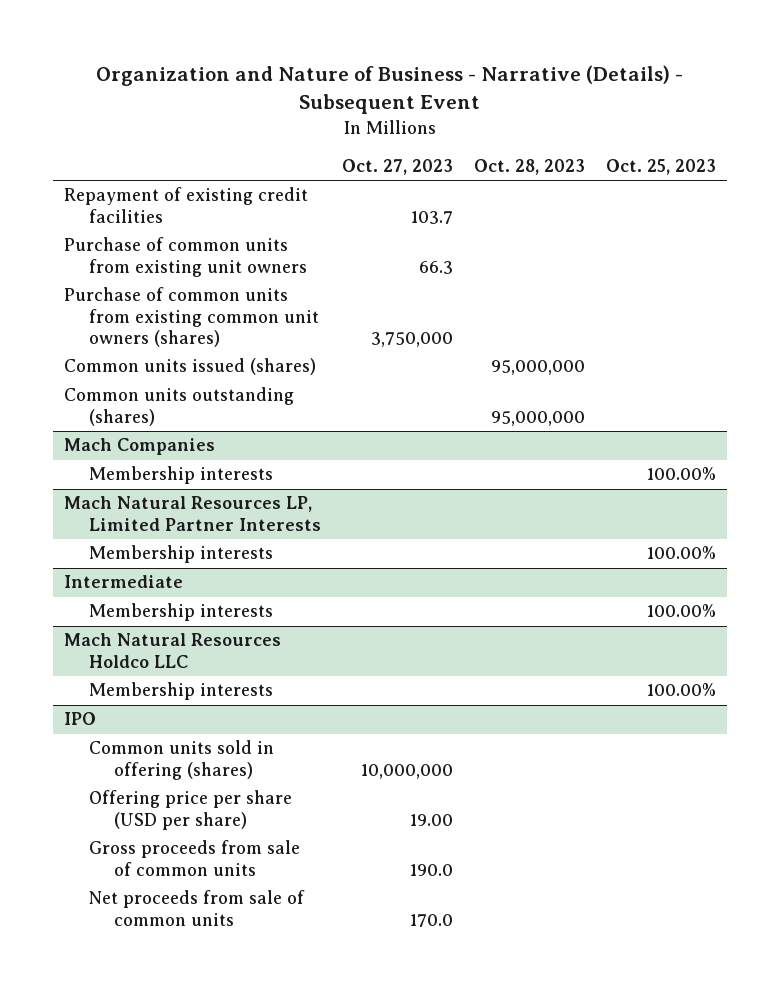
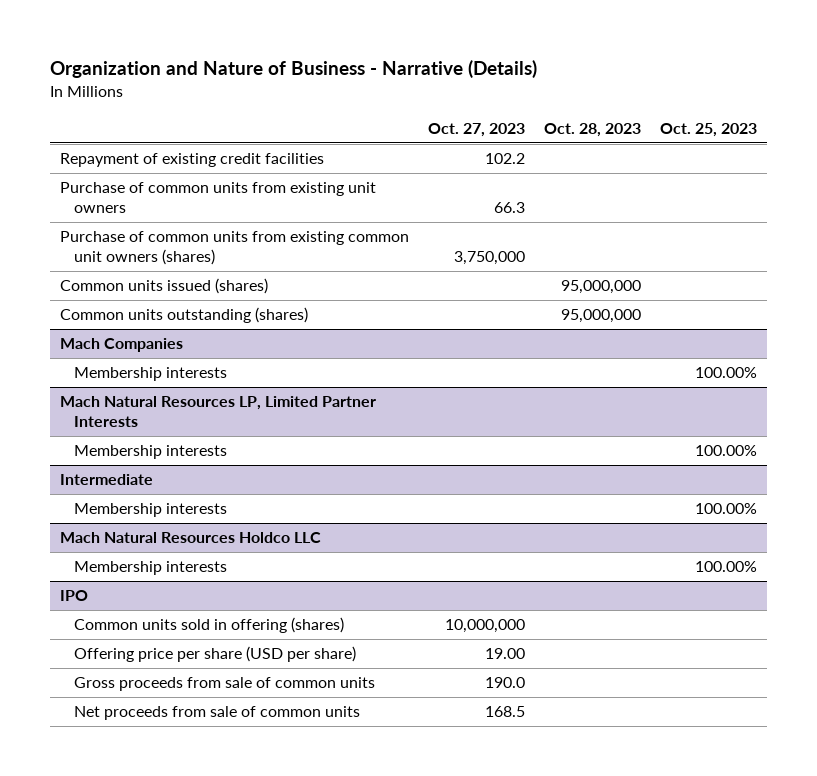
[96,65,684,115] Organization and Nature of Business - Narrative (Details) - Subsequent Event -> [50,60,538,79] Organization and Nature of Business - Narrative (Details)
[410,210,454,224] 103.7 -> [485,153,526,165] 102.2
[409,913,454,927] 170.0 -> [485,706,526,718] 168.5

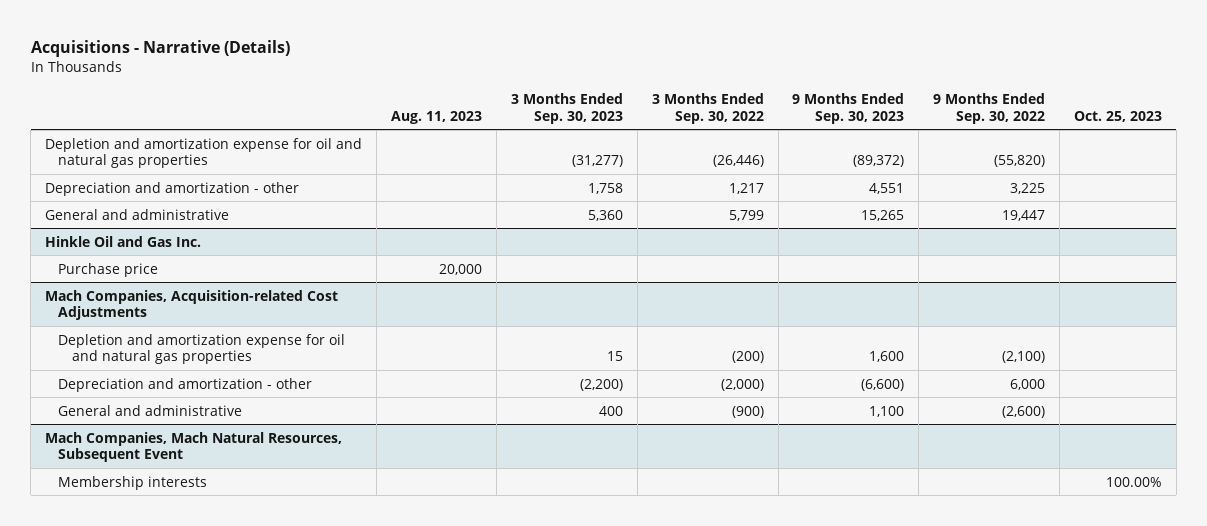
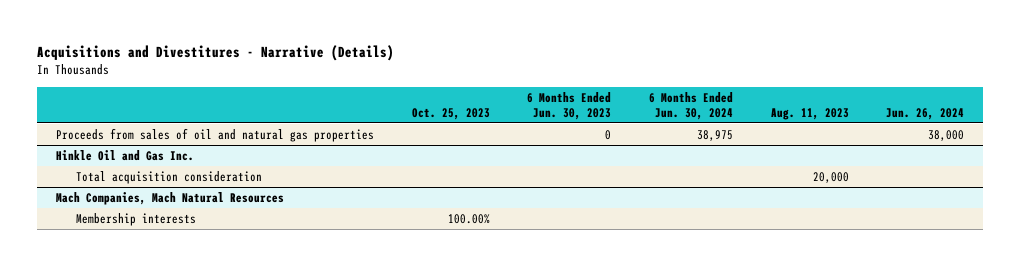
[30,39,290,57] Acquisitions - Narrative (Details) -> [37,44,395,61] Acquisitions and Divestitures - Narrative (Details)
[510,93,623,124] 3 Months Ended Sep. 30, 2023 -> none
[651,93,764,124] 3 Months Ended Sep. 30, 2022 -> none
[792,93,905,124] 9 Months Ended Sep. 30, 2023 -> none
[933,93,1046,124] 9 Months Ended Sep. 30, 2022 -> none
none -> [527,91,612,120] 6 Months Ended Jun. 30, 2023
none -> [648,91,733,120] 6 Months Ended Jun. 30, 2024
none -> [886,107,965,120] Jun. 26, 2024
[45,137,363,169] Depletion and amortization expense for oil and natural gas properties -> none
[45,181,300,196] Depreciation and amortization - other -> none
[45,208,230,220] General and administrative -> none
none -> [56,128,375,143] Proceeds from sales of oil and natural gas properties
[45,289,339,321] Mach Companies, Acquisition-related Cost Adjustments -> none
[58,333,346,365] Depletion and amortization expense for oil and natural gas properties -> none
[58,377,313,392] Depreciation and amortization - other -> none
[58,404,243,416] General and administrative -> none
[58,262,159,277] Purchase price -> [76,171,263,185] Total acquisition consideration
[45,431,343,463] Mach Companies, Mach Natural Resources, Subsequent Event -> [56,192,285,206] Mach Companies, Mach Natural Resources

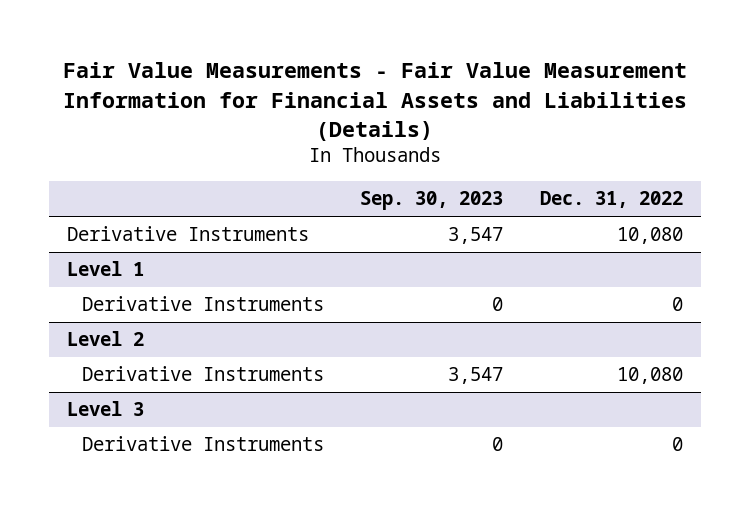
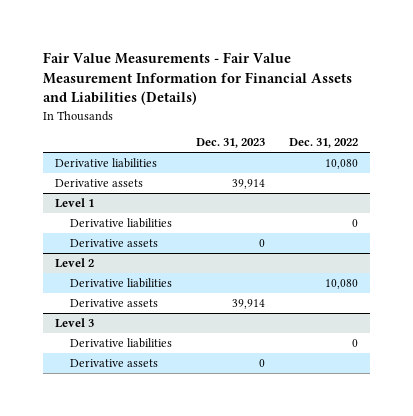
[360,191,504,211] Sep. 30, 2023 -> none
none -> [195,138,265,149] Dec. 31, 2023
[67,226,310,242] Derivative Instruments -> [55,157,158,168] Derivative liabilities
none -> [55,178,144,187] Derivative assets
[82,296,325,312] Derivative Instruments -> [69,217,172,228] Derivative liabilities
none -> [69,238,158,247] Derivative assets
[82,366,325,382] Derivative Instruments -> [69,277,172,288] Derivative liabilities
none -> [69,298,158,307] Derivative assets
[82,436,325,452] Derivative Instruments -> [69,337,172,348] Derivative liabilities
none -> [69,358,158,367] Derivative assets

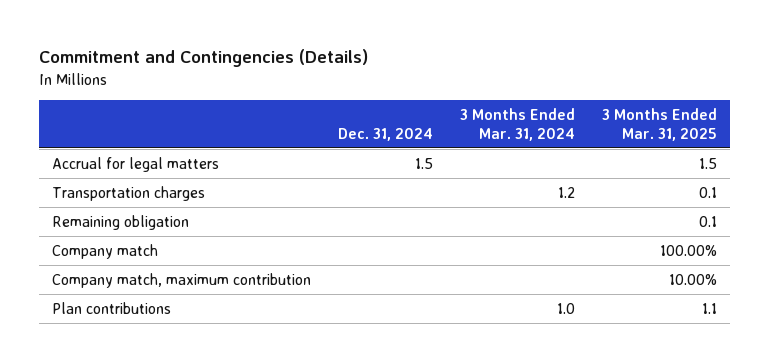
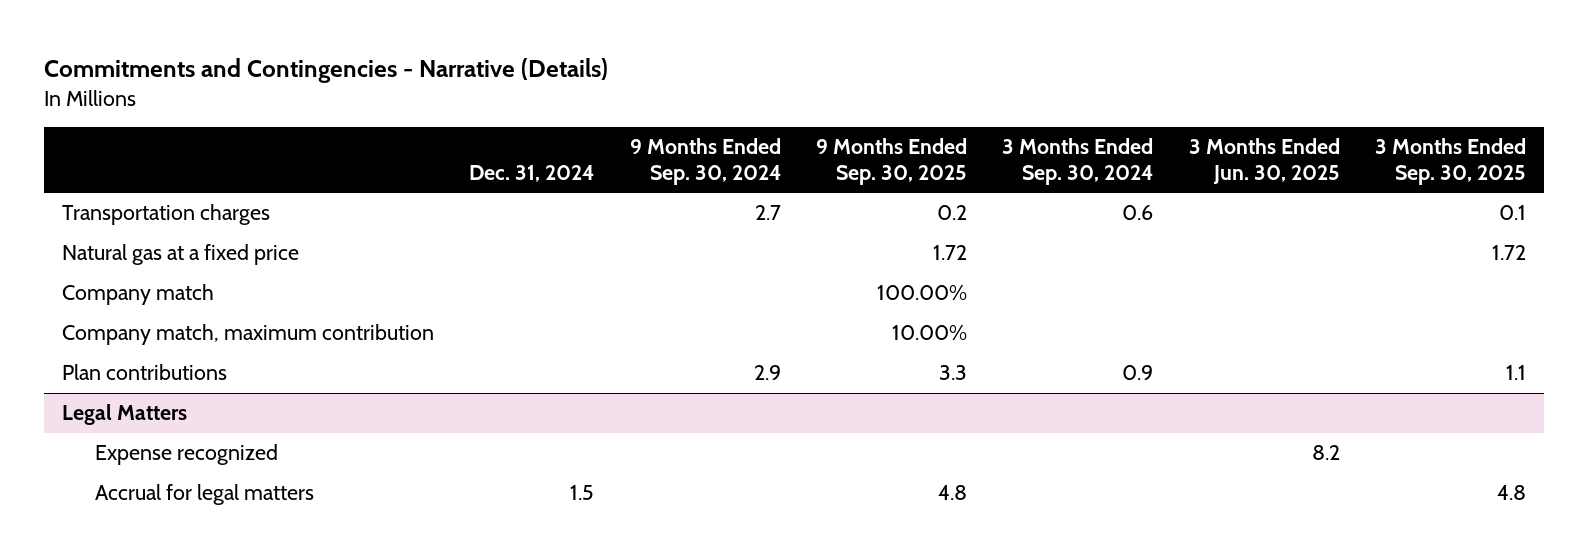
[39,49,369,68] Commitment and Contingencies (Details) -> [43,57,608,83] Commitments and Contingencies - Narrative (Details)
[460,108,576,141] 3 Months Ended Mar. 31, 2024 -> none
[601,108,717,141] 3 Months Ended Mar. 31, 2025 -> none
none -> [629,138,781,185] 9 Months Ended Sep. 30, 2024
none -> [815,138,967,185] 9 Months Ended Sep. 30, 2025
none -> [1002,138,1154,185] 3 Months Ended Sep. 30, 2024
none -> [1188,138,1340,184] 3 Months Ended Jun. 30, 2025
none -> [1375,138,1527,185] 3 Months Ended Sep. 30, 2025
[52,156,220,172] Accrual for legal matters -> none
[52,214,190,230] Remaining obligation -> none
none -> [61,244,299,266] Natural gas at a fixed price
none -> [61,404,187,426] Legal Matters
none -> [95,444,279,466] Expense recognized
none -> [95,484,315,506] Accrual for legal matters

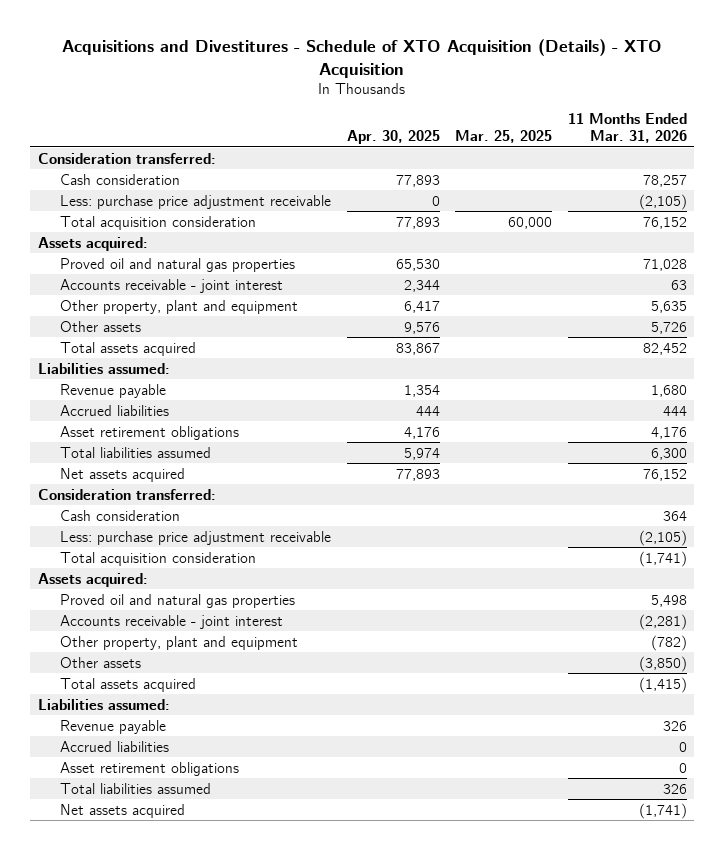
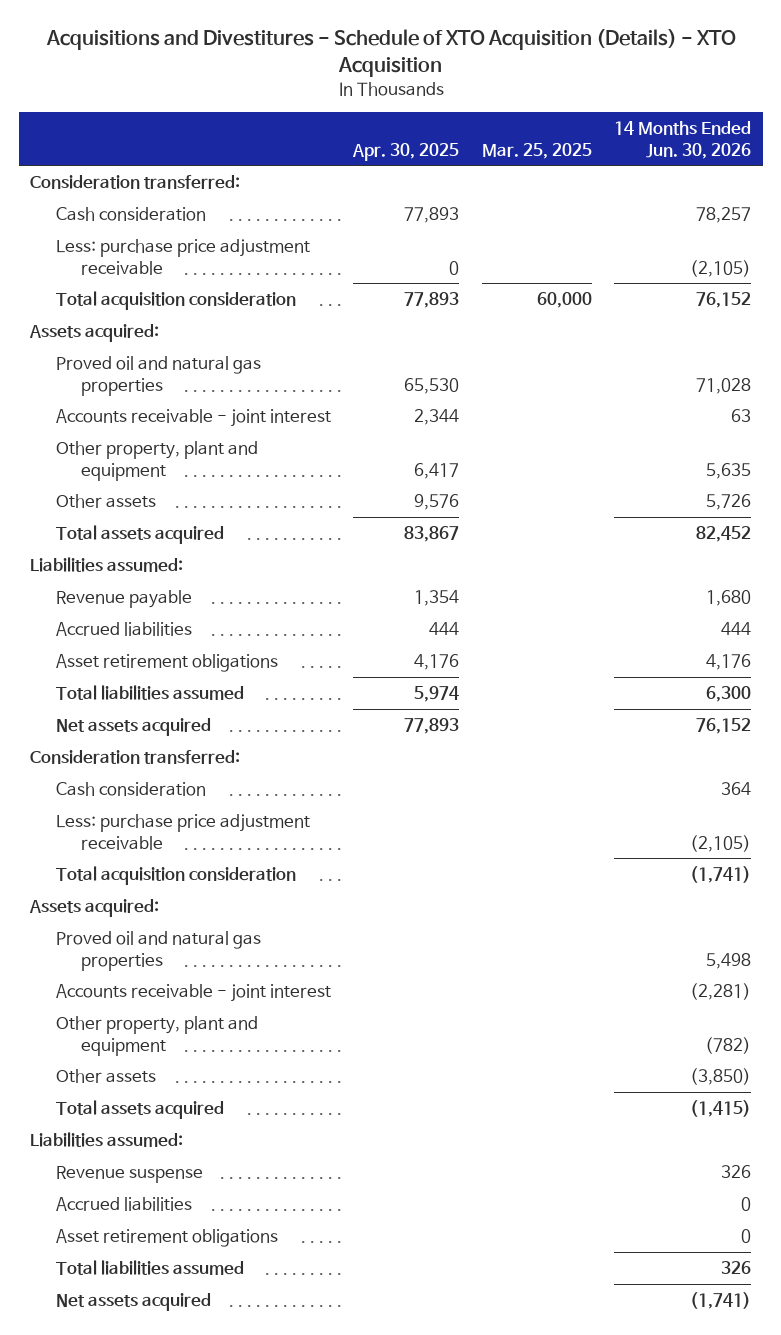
[567,113,687,144] 11 Months Ended Mar. 31, 2026 -> none
none -> [614,121,752,159] 14 Months Ended Jun. 30, 2026
[60,719,167,734] Revenue payable -> [55,1166,203,1184] Revenue suspense

